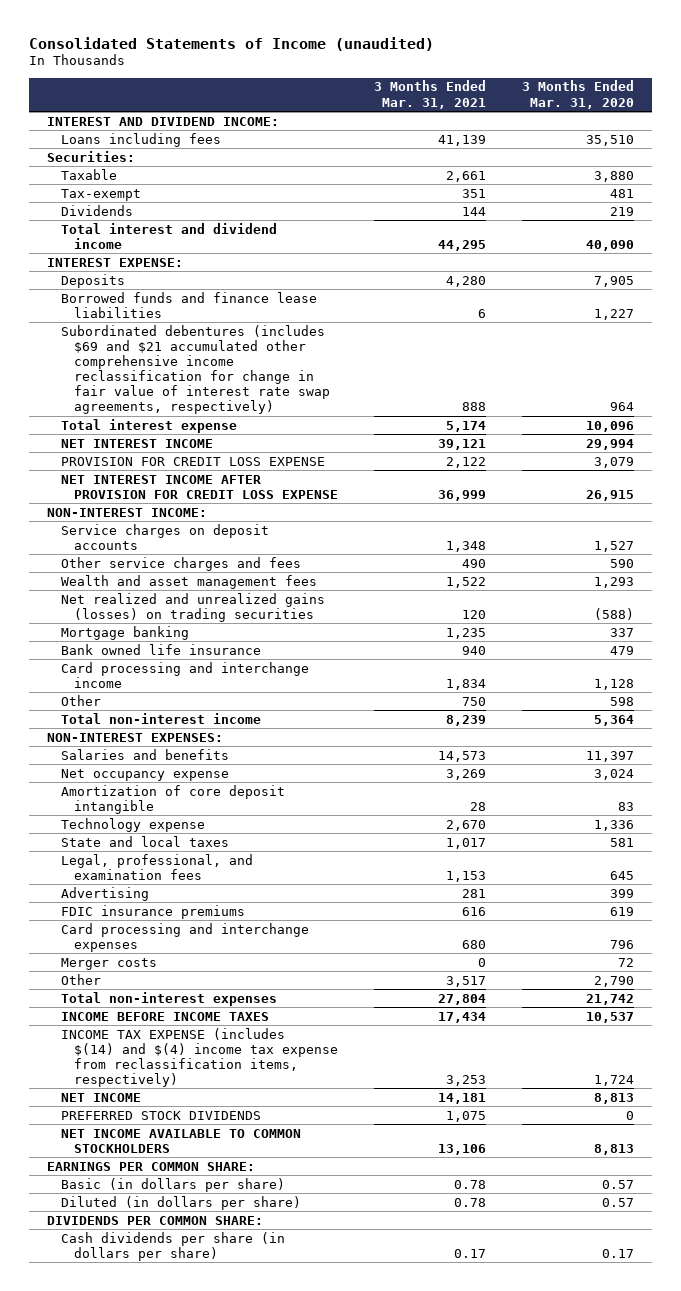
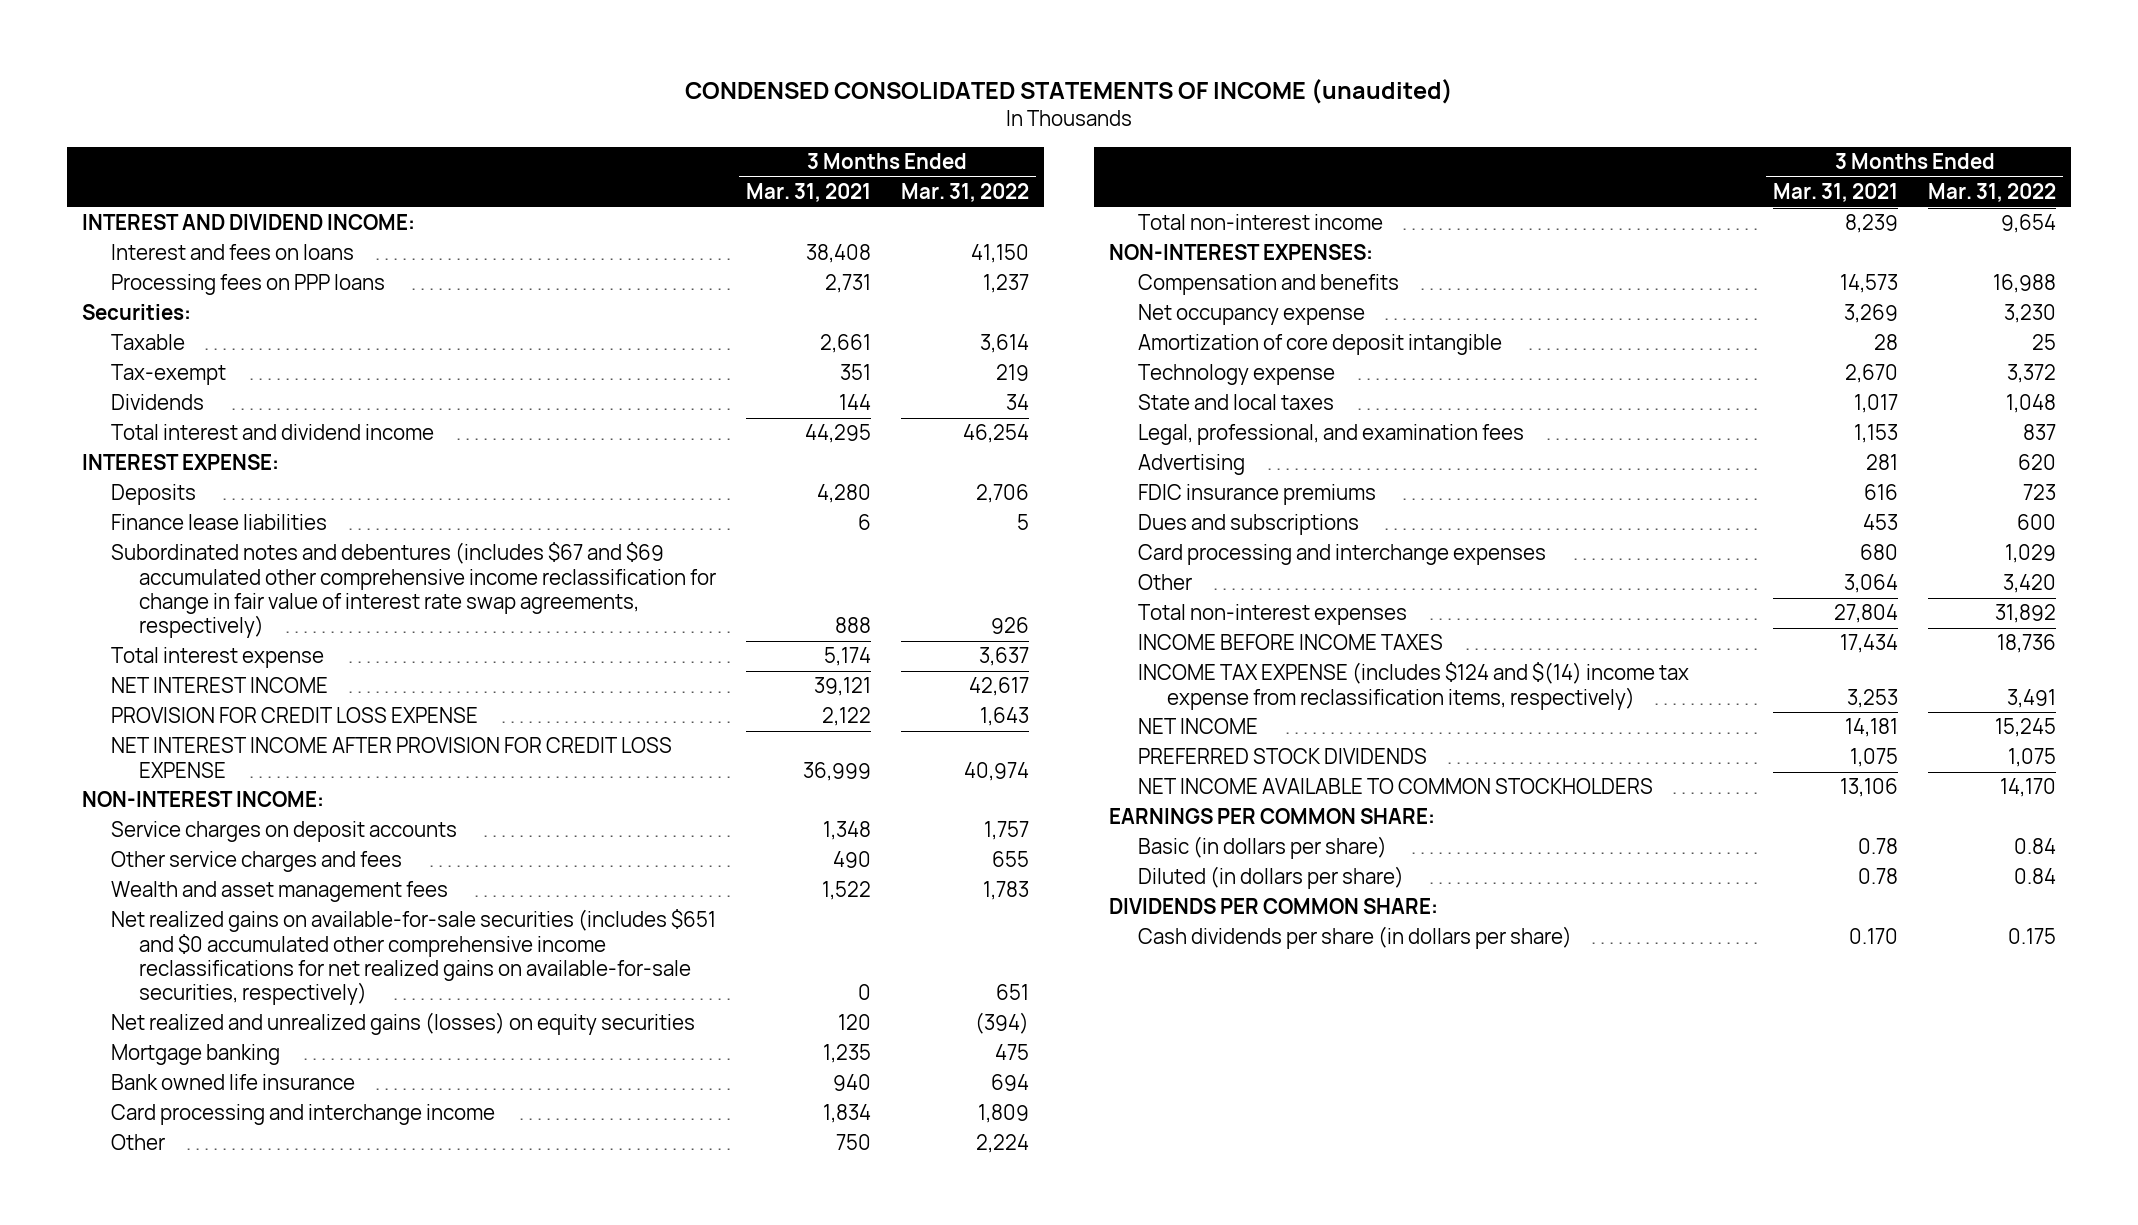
[29,36,435,51] Consolidated Statements of Income (unaudited) -> [685,78,1454,104] CONDENSED CONSOLIDATED STATEMENTS OF INCOME (unaudited)
[521,80,634,109] 3 Months Ended Mar. 31, 2020 -> none
none -> [900,183,1029,203] Mar. 31, 2022
[60,132,221,147] Loans including fees -> none
none -> [110,244,354,261] Interest and fees on loans
none -> [110,274,385,296] Processing fees on PPP loans
[60,291,317,318] Borrowed funds and finance lease liabilities -> [110,514,327,531] Finance lease liabilities
[60,324,330,415] Subordinated debentures (includes $69 and $21 accumulated other comprehensive income reclassification for change in fair value of interest rate swap agreements, respectively) -> [110,542,717,639] Subordinated notes and debentures (includes $67 and $69 accumulated other comprehensive income reclassification for change in fair value of interest rate swap agreements, respectively)
none -> [110,909,716,1006] Net realized gains on available-for-sale securities (includes $651 and $0 accumulated other comprehensive income reclassifications for net realized gains on available-for-sale securities, respectively)
[60,592,325,622] Net realized and unrealized gains (losses) on trading securities -> [110,1012,695,1036] Net realized and unrealized gains (losses) on equity securities
[60,748,229,760] Salaries and benefits -> [1137,274,1399,296] Compensation and benefits
none -> [1137,514,1359,536] Dues and subscriptions
[60,957,157,970] Merger costs -> none
[445,975,486,987] 3,517 -> [1844,574,1899,594] 3,064
[60,1027,338,1087] INCOME TAX EXPENSE (includes $(14) and $(4) income tax expense from reclassification items, respectively) -> [1137,662,1689,710] INCOME TAX EXPENSE (includes $124 and $(14) income tax expense from reclassification items, respectively)
[453,1248,486,1258] 0.17 -> [1849,928,1899,945] 0.170

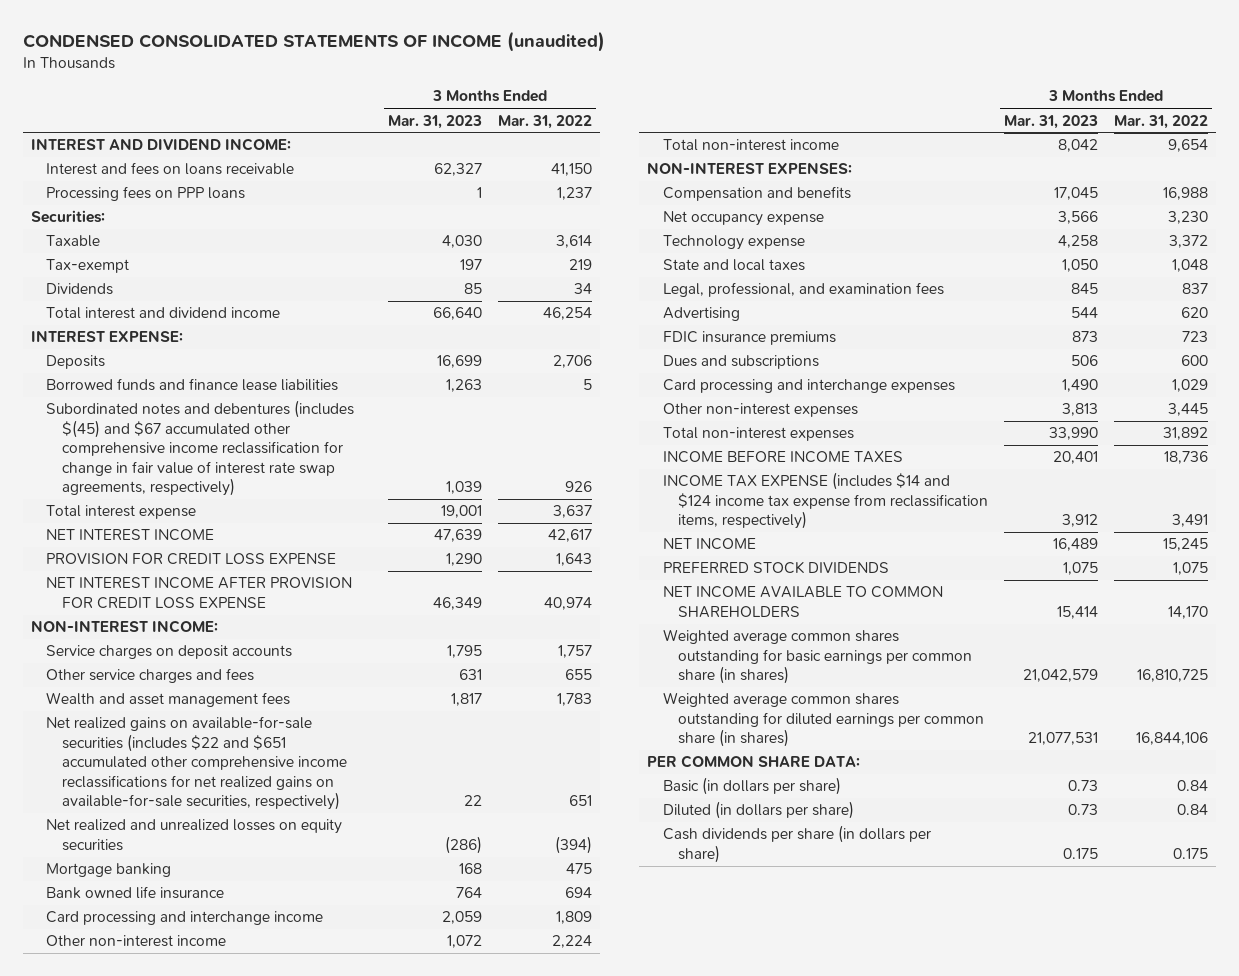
[746,183,872,203] Mar. 31, 2021 -> none
none -> [387,114,482,129] Mar. 31, 2023
[110,244,354,261] Interest and fees on loans -> [46,162,295,176] Interest and fees on loans receivable
[110,514,327,531] Finance lease liabilities -> [46,378,339,392] Borrowed funds and finance lease liabilities
[110,542,717,639] Subordinated notes and debentures (includes $67 and $69 accumulated other comprehensive income reclassification for change in fair value of interest rate swap agreements, respectively) -> [46,400,355,496] Subordinated notes and debentures (includes $(45) and $67 accumulated other comprehensive income reclassification for change in fair value of interest rate swap agreements, respectively)
[110,909,716,1006] Net realized gains on available-for-sale securities (includes $651 and $0 accumulated other comprehensive income reclassifications for net realized gains on available-for-sale securities, respectively) -> [46,716,347,810] Net realized gains on available-for-sale securities (includes $22 and $651 accumulated other comprehensive income reclassifications for net realized gains on available-for-sale securities, respectively)
[110,1012,695,1036] Net realized and unrealized gains (losses) on equity securities -> [46,819,343,851] Net realized and unrealized losses on equity securities
[110,1134,165,1151] Other -> [46,935,227,948] Other non-interest income
[1137,334,1502,356] Amortization of core deposit intangible -> none
[1137,574,1192,591] Other -> [662,403,858,418] Other non-interest expenses
[2002,574,2056,594] 3,420 -> [1168,403,1209,417] 3,445
[1137,662,1689,710] INCOME TAX EXPENSE (includes $124 and $(14) income tax expense from reclassification items, respectively) -> [662,472,989,530] INCOME TAX EXPENSE (includes $14 and $124 income tax expense from reclassification items, respectively)
[1137,778,1653,795] NET INCOME AVAILABLE TO COMMON STOCKHOLDERS -> [662,586,943,618] NET INCOME AVAILABLE TO COMMON SHAREHOLDERS
none -> [662,629,973,685] Weighted average common shares outstanding for basic earnings per common share (in shares)
none -> [662,692,985,748] Weighted average common shares outstanding for diluted earnings per common share (in shares)
[1109,808,1436,825] EARNINGS PER COMMON SHARE: -> [647,755,861,769] PER COMMON SHARE DATA:
[1109,898,1439,915] DIVIDENDS PER COMMON SHARE: -> none

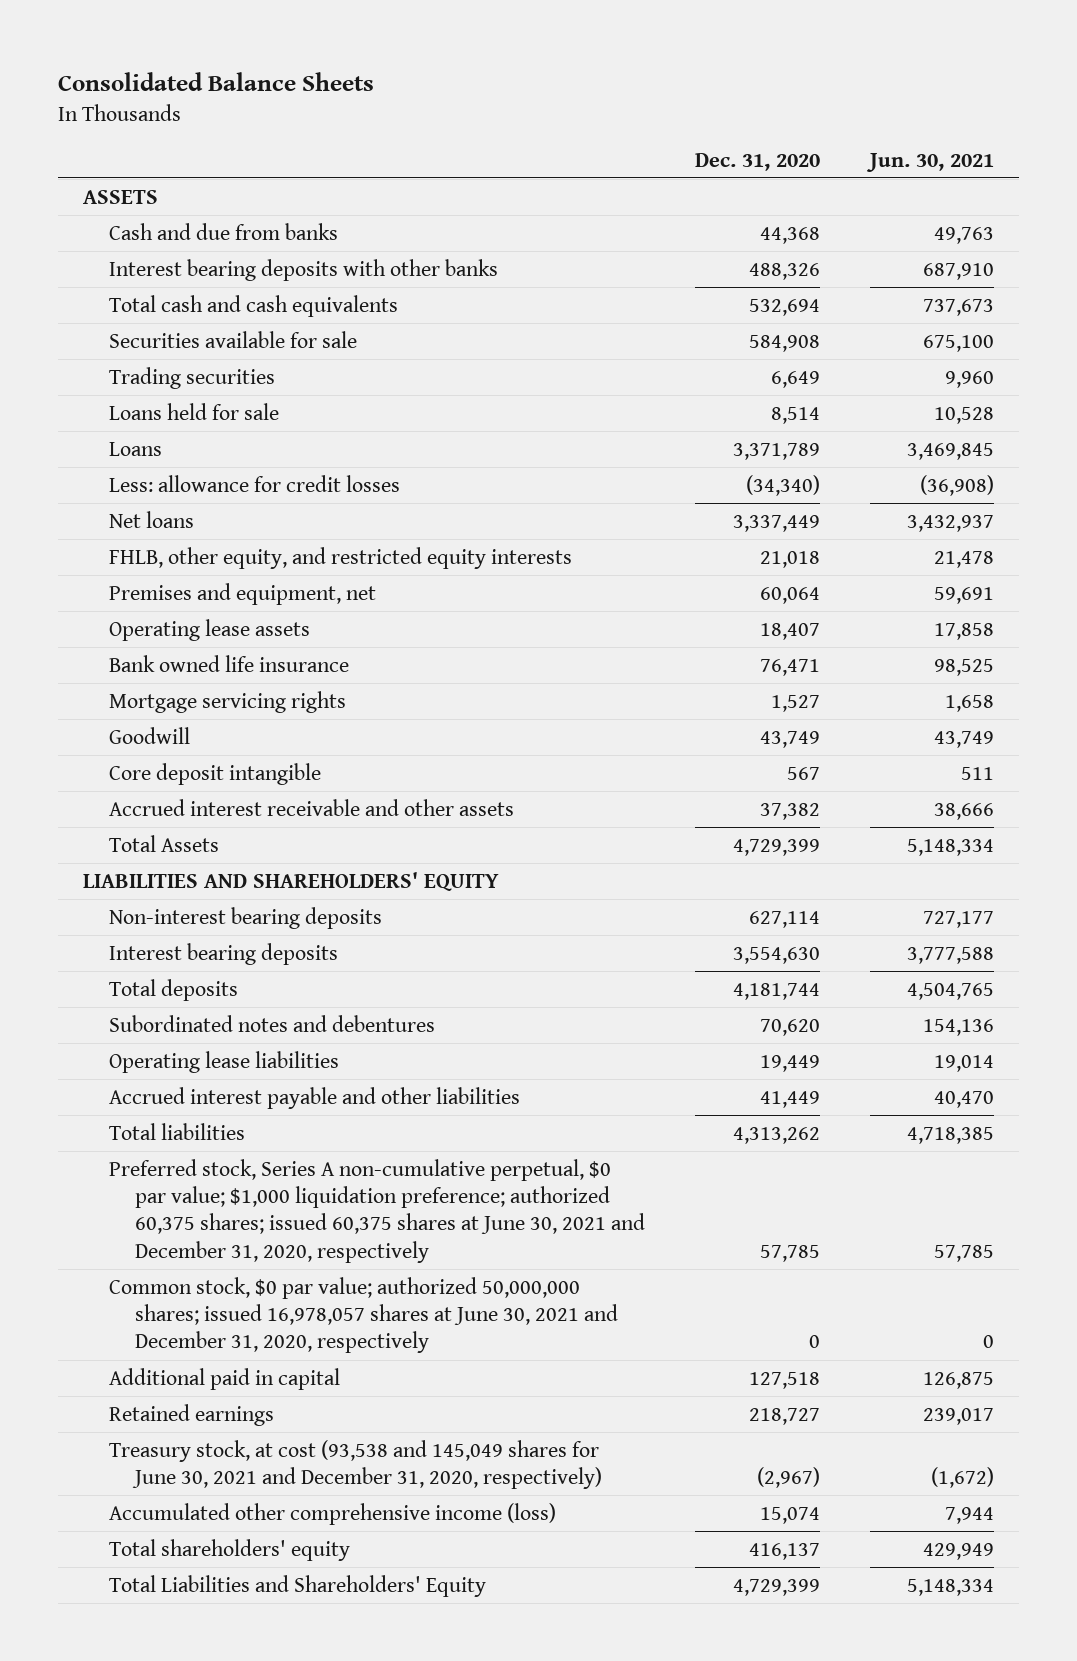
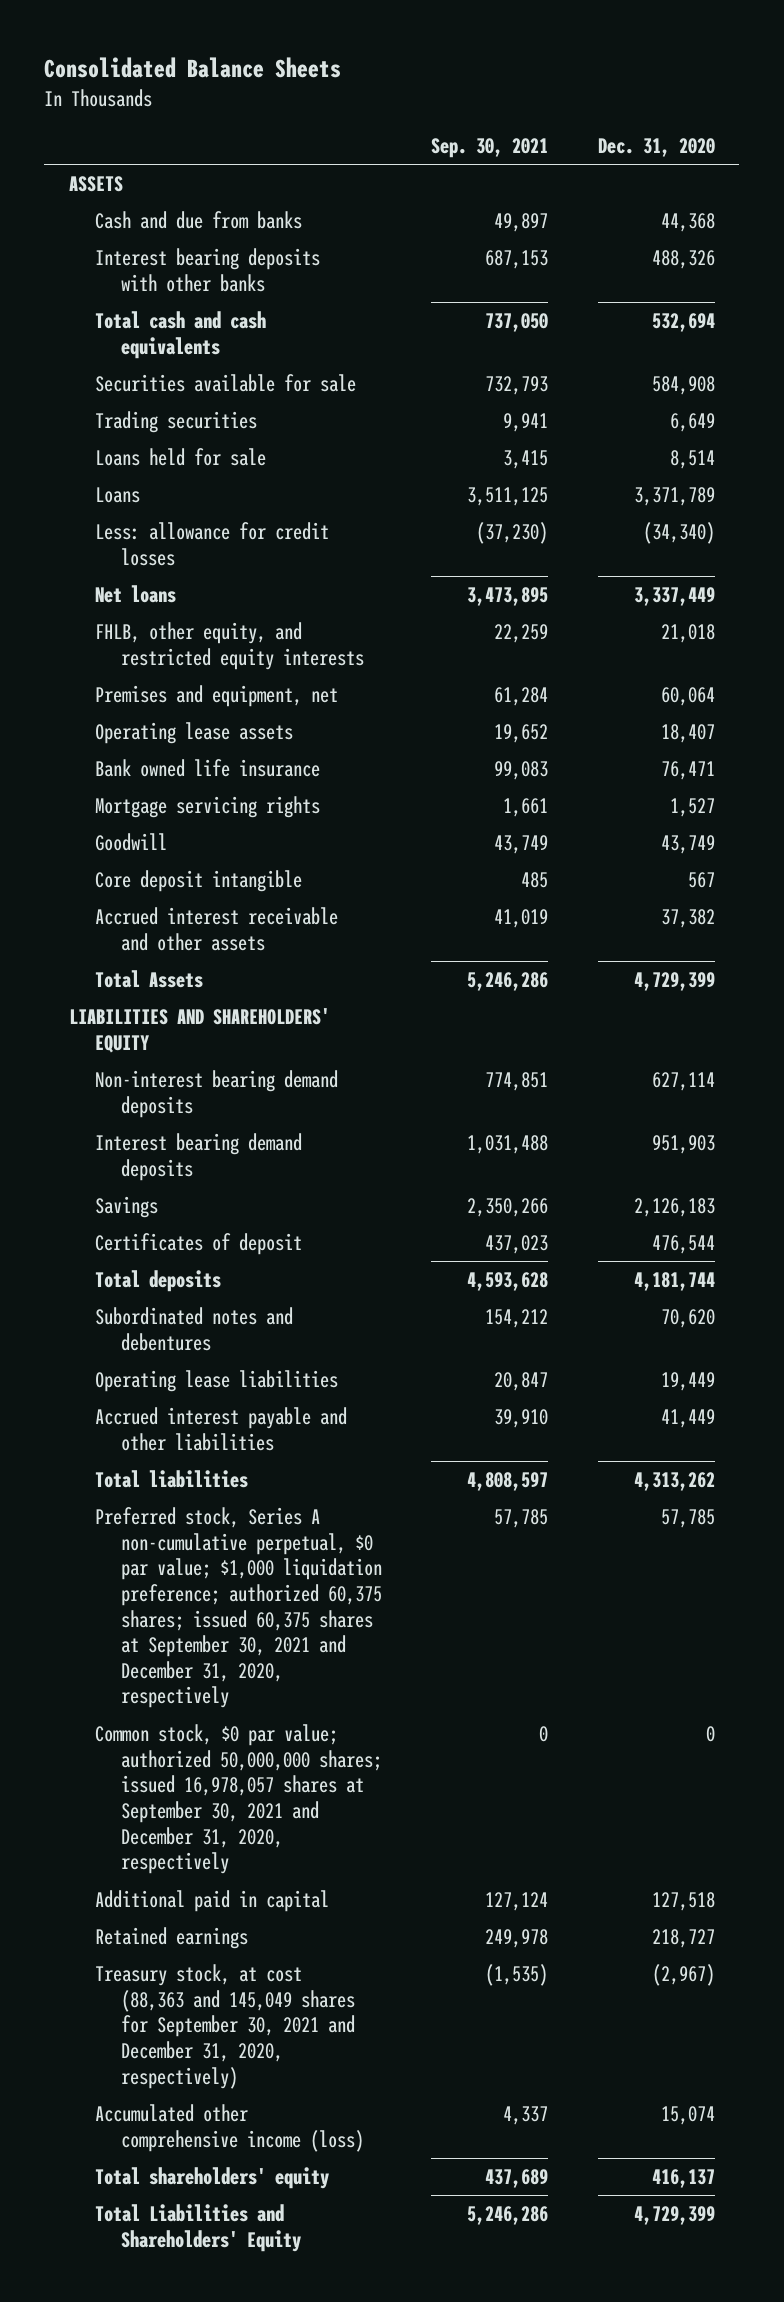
[866,152,995,172] Jun. 30, 2021 -> none
none -> [431,137,549,158] Sep. 30, 2021
[108,906,382,929] Non-interest bearing deposits -> [95,1070,339,1118] Non-interest bearing demand deposits
[108,942,338,965] Interest bearing deposits -> [95,1133,303,1181] Interest bearing demand deposits
[733,946,821,964] 3,554,630 -> [651,1135,715,1155] 951,903
none -> [95,1196,159,1219] Savings
none -> [95,1233,303,1256] Certificates of deposit
[108,1158,645,1263] Preferred stock, Series A non-cumulative perpetual, $0 par value; $1,000 liquidation preference; authorized 60,375 shares; issued 60,375 shares at June 30, 2021 and December 31, 2020, respectively -> [95,1507,383,1709] Preferred stock, Series A non-cumulative perpetual, $0 par value; $1,000 liquidation preference; authorized 60,375 shares; issued 60,375 shares at September 30, 2021 and December 31, 2020, respectively
[108,1276,618,1354] Common stock, $0 par value; authorized 50,000,000 shares; issued 16,978,057 shares at June 30, 2021 and December 31, 2020, respectively -> [95,1724,383,1875] Common stock, $0 par value; authorized 50,000,000 shares; issued 16,978,057 shares at September 30, 2021 and December 31, 2020, respectively
[108,1439,602,1489] Treasury stock, at cost (93,538 and 145,049 shares for June 30, 2021 and December 31, 2020, respectively) -> [95,1964,356,2089] Treasury stock, at cost (88,363 and 145,049 shares for September 30, 2021 and December 31, 2020, respectively)

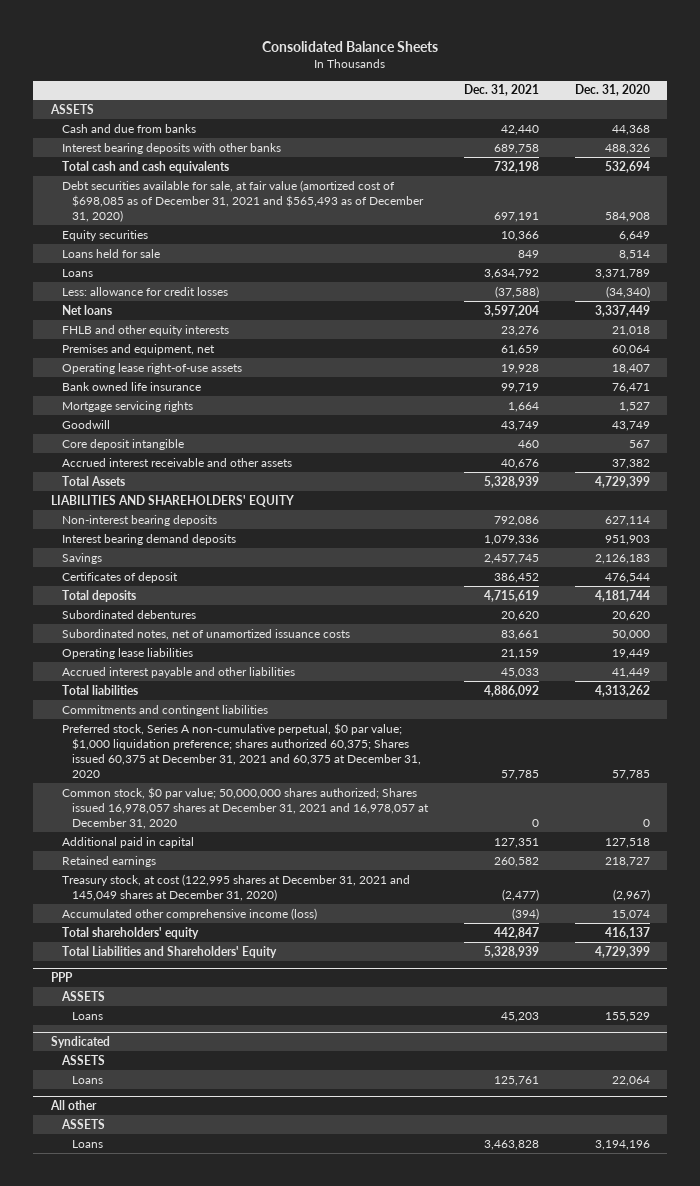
[431,137,549,158] Sep. 30, 2021 -> none
none -> [463,84,539,97] Dec. 31, 2021
[95,374,357,393] Securities available for sale -> [61,179,425,222] Debt securities available for sale, at fair value (amortized cost of $698,085 as of December 31, 2021 and $565,493 as of December 31, 2020)
[95,411,258,434] Trading securities -> [61,229,148,241] Equity securities
[95,622,365,670] FHLB, other equity, and restricted equity interests -> [61,324,229,336] FHLB and other equity interests
[95,722,294,745] Operating lease assets -> [61,362,242,374] Operating lease right-of-use assets
[95,1070,339,1118] Non-interest bearing demand deposits -> [61,514,217,526] Non-interest bearing deposits
[95,1307,294,1351] Subordinated notes and debentures -> [61,609,196,619] Subordinated debentures
[660,1309,715,1329] 70,620 -> [611,610,650,621] 20,620
none -> [61,628,350,640] Subordinated notes, net of unamortized issuance costs
none -> [61,704,268,716] Commitments and contingent liabilities
[95,1507,383,1709] Preferred stock, Series A non-cumulative perpetual, $0 par value; $1,000 liquidation preference; authorized 60,375 shares; issued 60,375 shares at September 30, 2021 and December 31, 2020, respectively -> [61,722,422,778] Preferred stock, Series A non-cumulative perpetual, $0 par value; $1,000 liquidation preference; shares authorized 60,375; Shares issued 60,375 at December 31, 2021 and 60,375 at December 31, 2020
[95,1724,383,1875] Common stock, $0 par value; authorized 50,000,000 shares; issued 16,978,057 shares at September 30, 2021 and December 31, 2020, respectively -> [61,786,430,829] Common stock, $0 par value; 50,000,000 shares authorized; Shares issued 16,978,057 shares at December 31, 2021 and 16,978,057 at December 31, 2020
[95,1964,356,2089] Treasury stock, at cost (88,363 and 145,049 shares for September 30, 2021 and December 31, 2020, respectively) -> [61,873,410,901] Treasury stock, at cost (122,995 shares at December 31, 2021 and 145,049 shares at December 31, 2020)
none -> [50,972,73,983] PPP
none -> [60,990,105,1001] ASSETS
none -> [72,1011,104,1020] Loans
none -> [50,1036,110,1049] Syndicated
none -> [60,1054,105,1065] ASSETS
none -> [72,1075,104,1084] Loans
none -> [49,1100,97,1111] All other
none -> [60,1118,105,1129] ASSETS
none -> [72,1139,104,1148] Loans

